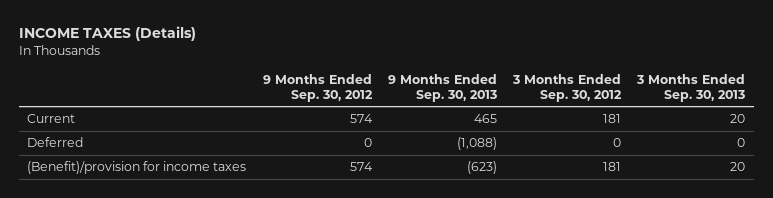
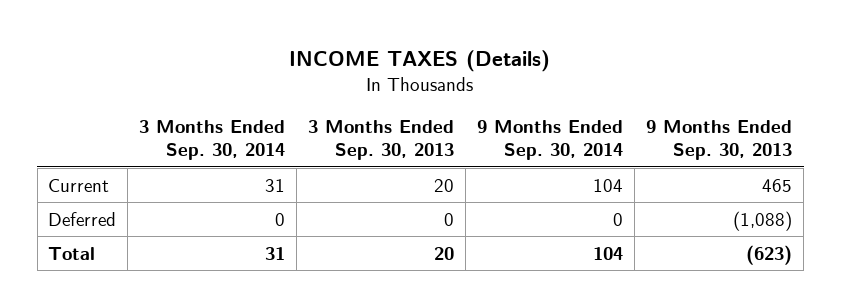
[262,73,373,102] 9 Months Ended Sep. 30, 2012 -> none
[512,73,623,102] 3 Months Ended Sep. 30, 2012 -> none
none -> [139,119,286,160] 3 Months Ended Sep. 30, 2014
none -> [477,119,624,160] 9 Months Ended Sep. 30, 2014
[27,161,247,175] (Benefit)/provision for income taxes -> [48,246,96,260] Total

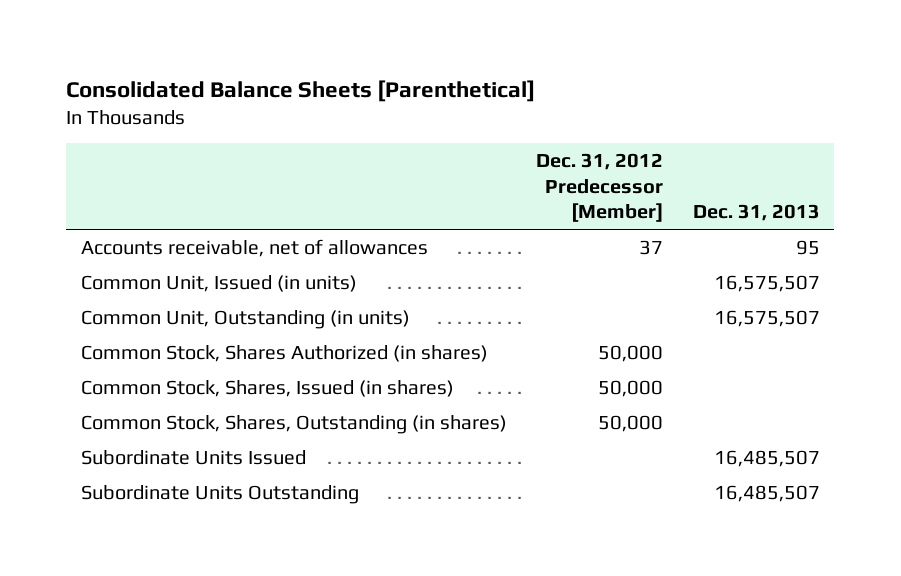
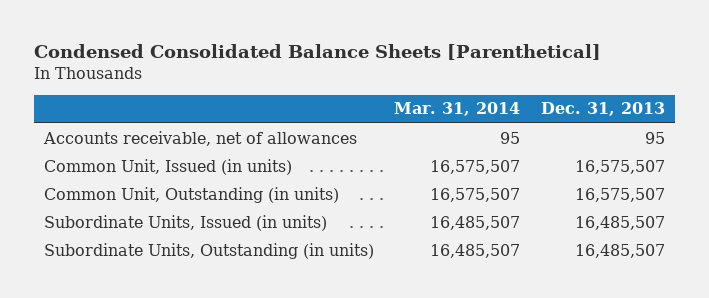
[66,80,536,103] Consolidated Balance Sheets [Parenthetical] -> [34,44,602,61] Condensed Consolidated Balance Sheets [Parenthetical]
[536,153,664,222] Dec. 31, 2012 Predecessor [Member] -> none
none -> [394,102,521,117] Mar. 31, 2014
[81,344,489,362] Common Stock, Shares Authorized (in shares) -> none
[81,379,455,397] Common Stock, Shares, Issued (in shares) -> none
[81,414,508,434] Common Stock, Shares, Outstanding (in shares) -> none
[81,449,307,465] Subordinate Units Issued -> [44,214,328,231] Subordinate Units, Issued (in units)
[81,484,360,504] Subordinate Units Outstanding -> [44,242,375,259] Subordinate Units, Outstanding (in units)

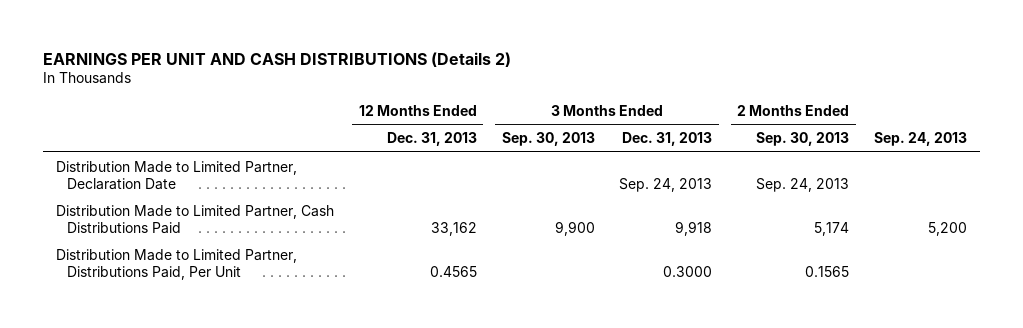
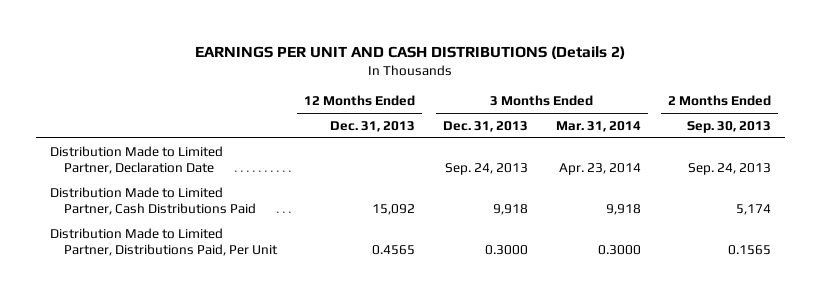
[501,132,595,147] Sep. 30, 2013 -> none
[874,132,968,147] Sep. 24, 2013 -> none
none -> [555,120,641,132] Mar. 31, 2014
[430,221,477,236] 33,162 -> [372,204,416,216] 15,092

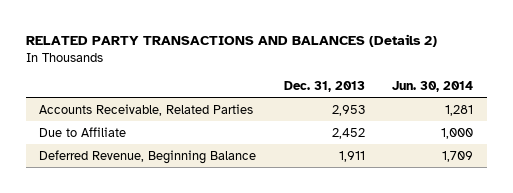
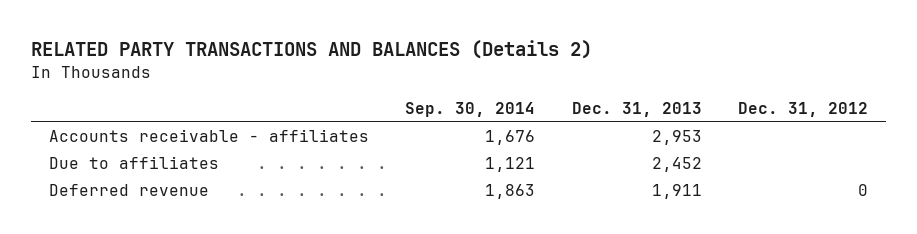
[392,80,474,92] Jun. 30, 2014 -> none
none -> [405,101,536,117] Sep. 30, 2014
none -> [737,101,868,117] Dec. 31, 2012
[39,103,254,116] Accounts Receivable, Related Parties -> [49,128,370,142] Accounts receivable - affiliates
[39,126,127,137] Due to Affiliate -> [49,155,220,169] Due to affiliates
[39,149,257,164] Deferred Revenue, Beginning Balance -> [49,183,210,196] Deferred revenue

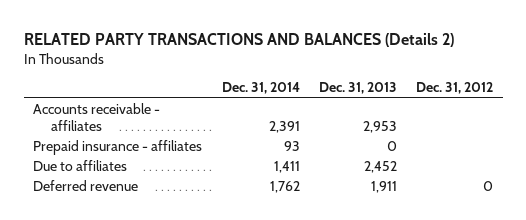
[405,101,536,117] Sep. 30, 2014 -> none
none -> [221,82,300,95] Dec. 31, 2014
none -> [33,139,203,155] Prepaid insurance - affiliates

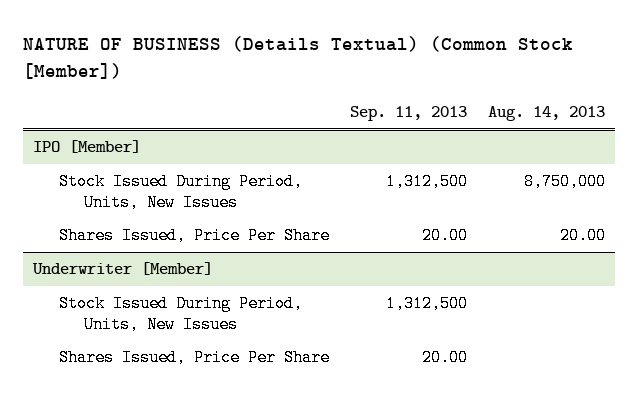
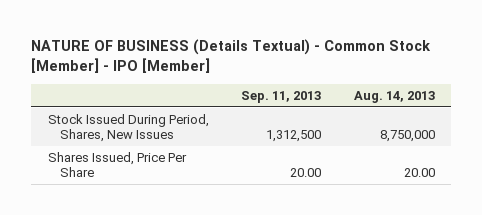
[22,35,573,80] NATURE OF BUSINESS (Details Textual) (Common Stock [Member]) -> [31,39,432,74] NATURE OF BUSINESS (Details Textual) - Common Stock [Member] - IPO [Member]
[33,140,142,154] IPO [Member] -> none
[58,173,303,211] Stock Issued During Period, Units, New Issues -> [47,113,209,143] Stock Issued During Period, Shares, New Issues
[32,262,214,276] Underwriter [Member] -> none
[58,295,303,333] Stock Issued During Period, Units, New Issues -> none
[58,349,330,367] Shares Issued, Price Per Share -> none

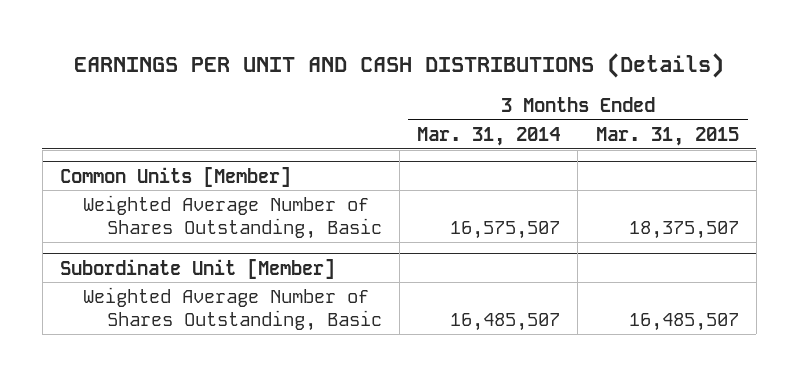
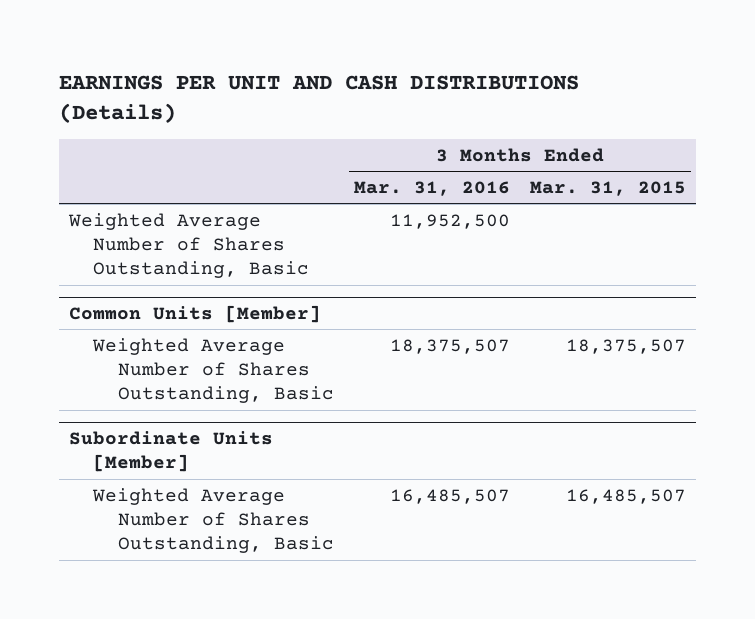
[417,126,561,146] Mar. 31, 2014 -> none
none -> [353,180,510,196] Mar. 31, 2016
none -> [67,212,310,279] Weighted Average Number of Shares Outstanding, Basic
[60,258,336,279] Subordinate Unit [Member] -> [68,430,273,473] Subordinate Units [Member]

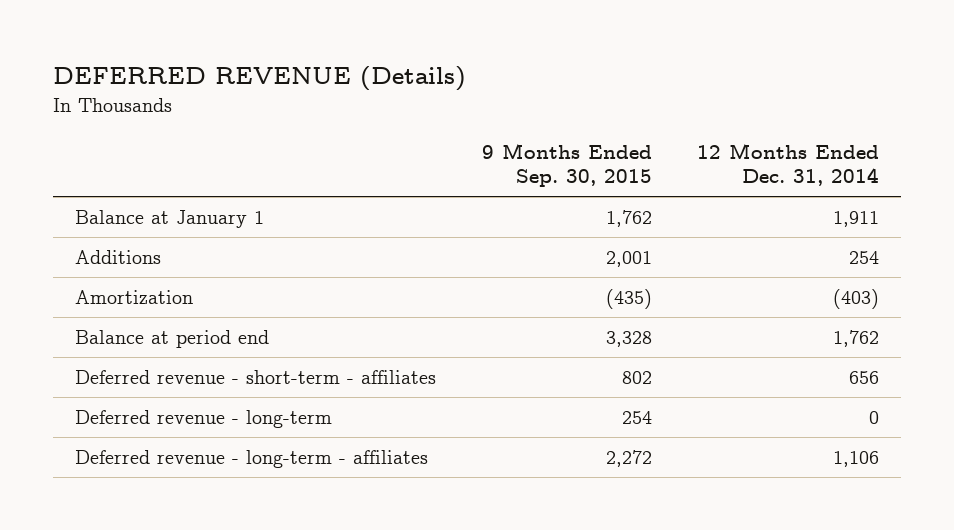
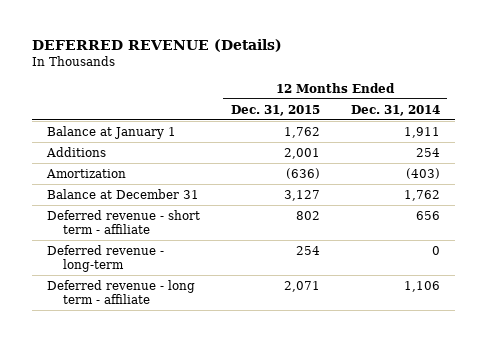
[481,143,652,188] 9 Months Ended Sep. 30, 2015 -> none
none -> [230,104,320,116] Dec. 31, 2015
[75,330,270,349] Balance at period end -> [47,188,200,199] Balance at December 31
[75,370,437,385] Deferred revenue - short-term - affiliates -> [47,209,201,234] Deferred revenue - short term - affiliate
[75,450,429,469] Deferred revenue - long-term - affiliates -> [47,279,196,304] Deferred revenue - long term - affiliate

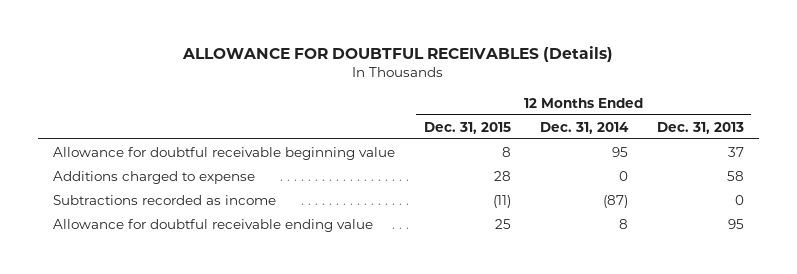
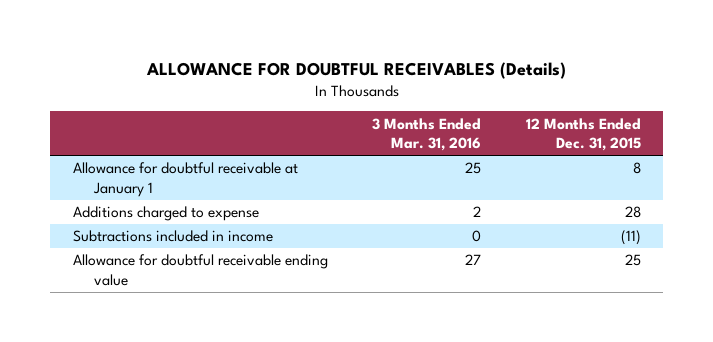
[539,121,629,134] Dec. 31, 2014 -> none
[657,121,745,134] Dec. 31, 2013 -> none
none -> [372,117,482,152] 3 Months Ended Mar. 31, 2016
[52,146,395,160] Allowance for doubtful receivable beginning value -> [72,162,298,197] Allowance for doubtful receivable at January 1
[52,194,276,205] Subtractions recorded as income -> [72,230,273,243] Subtractions included in income

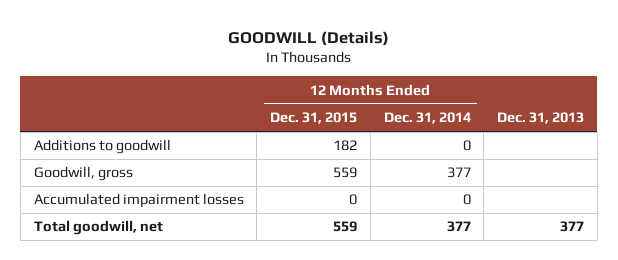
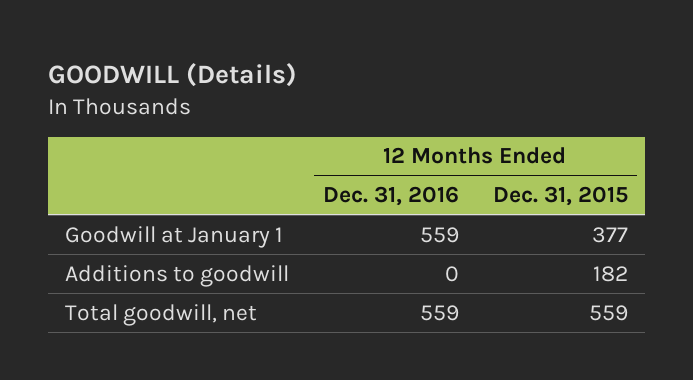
[383,112,471,125] Dec. 31, 2014 -> none
[497,112,585,125] Dec. 31, 2013 -> none
none -> [322,186,459,207] Dec. 31, 2016
none -> [64,225,283,248] Goodwill at January 1
[33,166,133,182] Goodwill, gross -> none
[33,193,244,209] Accumulated impairment losses -> none

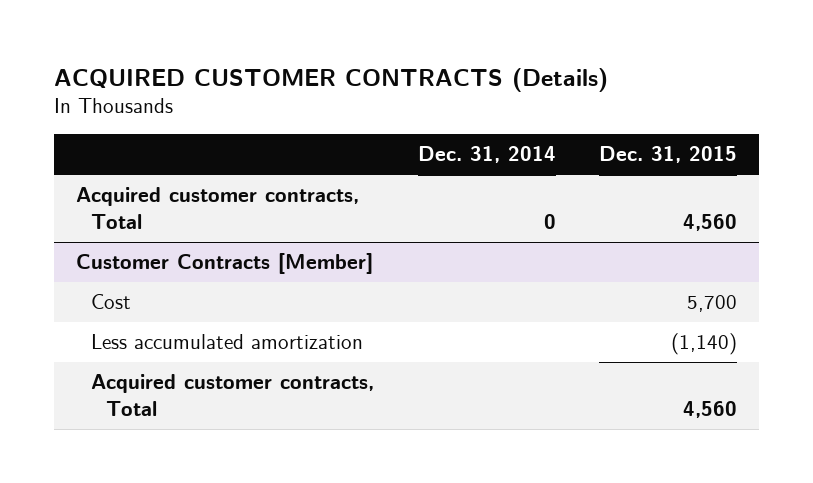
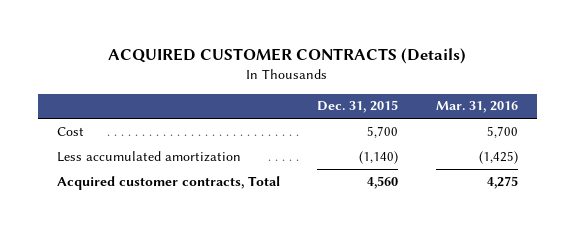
[417,146,556,164] Dec. 31, 2014 -> none
none -> [435,101,518,114] Mar. 31, 2016
[76,187,360,229] Acquired customer contracts, Total -> none
[76,253,374,275] Customer Contracts [Member] -> none

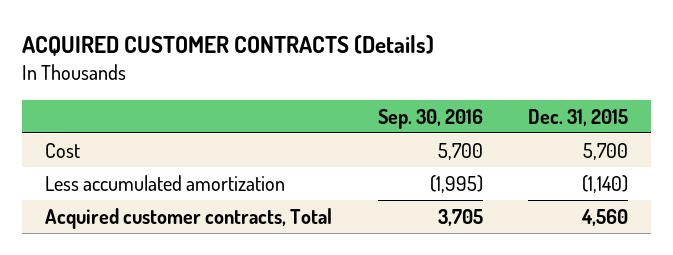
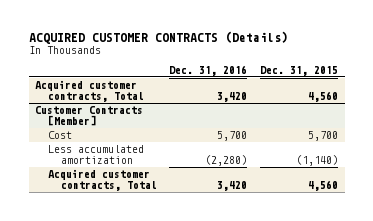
[377,108,483,129] Sep. 30, 2016 -> none
none -> [169,64,248,76] Dec. 31, 2016
none -> [35,79,144,102] Acquired customer contracts, Total
none -> [35,105,144,126] Customer Contracts [Member]

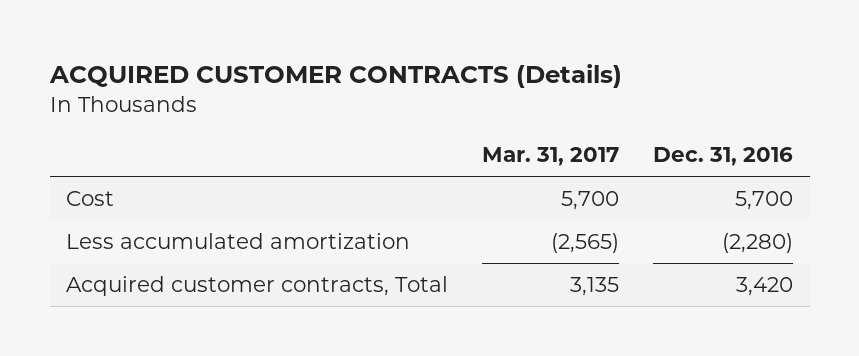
[260,65,339,76] Dec. 31, 2015 -> none
none -> [482,147,620,167] Mar. 31, 2017
[35,79,144,102] Acquired customer contracts, Total -> none
[35,105,144,126] Customer Contracts [Member] -> none

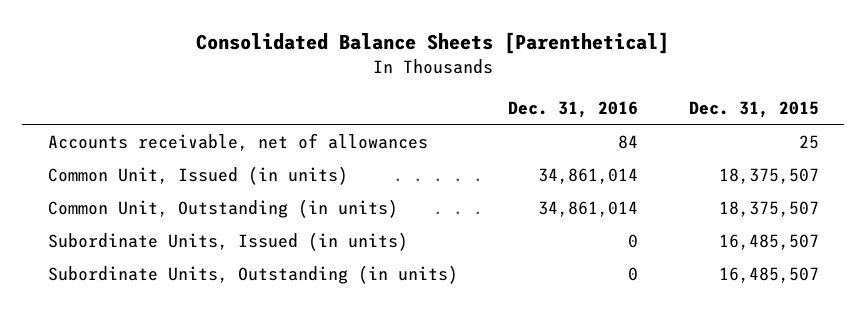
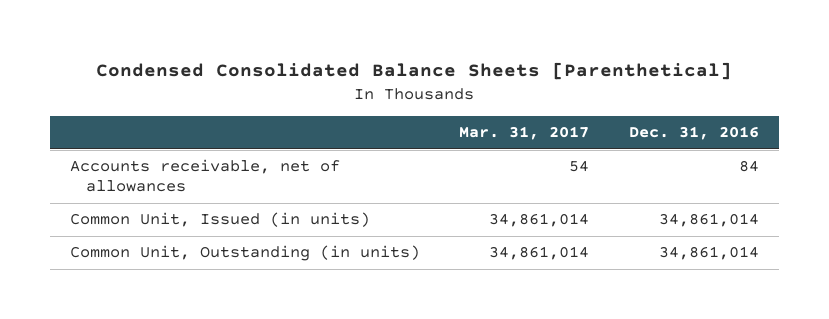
[196,32,670,55] Consolidated Balance Sheets [Parenthetical] -> [96,62,733,81] Condensed Consolidated Balance Sheets [Parenthetical]
[688,100,819,118] Dec. 31, 2015 -> none
none -> [459,126,590,141] Mar. 31, 2017
[47,231,408,251] Subordinate Units, Issued (in units) -> none
[47,264,458,284] Subordinate Units, Outstanding (in units) -> none

